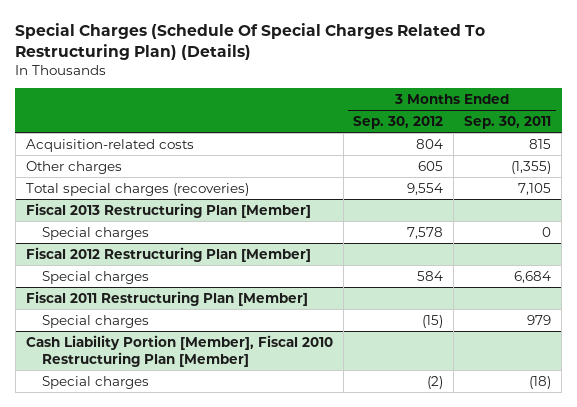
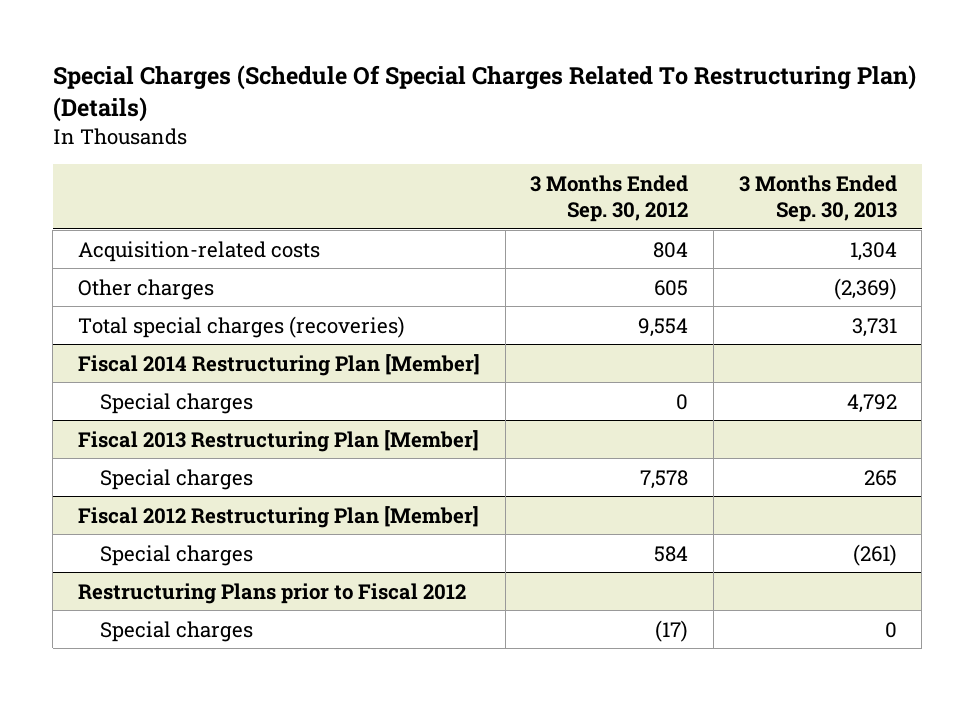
[464,115,552,129] Sep. 30, 2011 -> none
none -> [738,174,897,222] 3 Months Ended Sep. 30, 2013
none -> [77,353,480,376] Fiscal 2014 Restructuring Plan [Member]
none -> [100,392,254,414] Special charges
[25,290,308,306] Fiscal 2011 Restructuring Plan [Member] -> none
[25,334,333,367] Cash Liability Portion [Member], Fiscal 2010 Restructuring Plan [Member] -> none
[42,375,150,389] Special charges -> none
none -> [77,582,466,604] Restructuring Plans prior to Fiscal 2012
[422,314,444,328] (15) -> [655,619,689,642] (17)

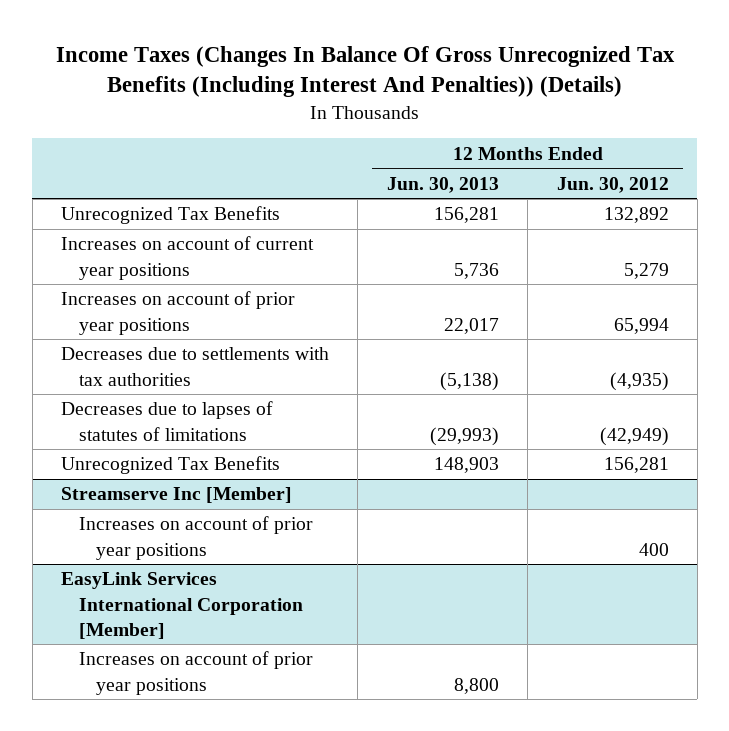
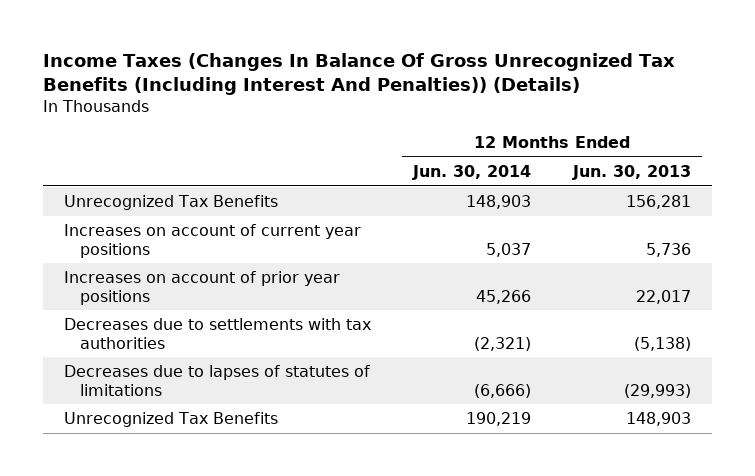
[556,176,669,193] Jun. 30, 2012 -> none
none -> [411,165,531,181] Jun. 30, 2014
[60,487,292,504] Streamserve Inc [Member] -> none
[78,516,313,560] Increases on account of prior year positions -> none
[60,572,303,639] EasyLink Services International Corporation [Member] -> none
[78,651,313,695] Increases on account of prior year positions -> none

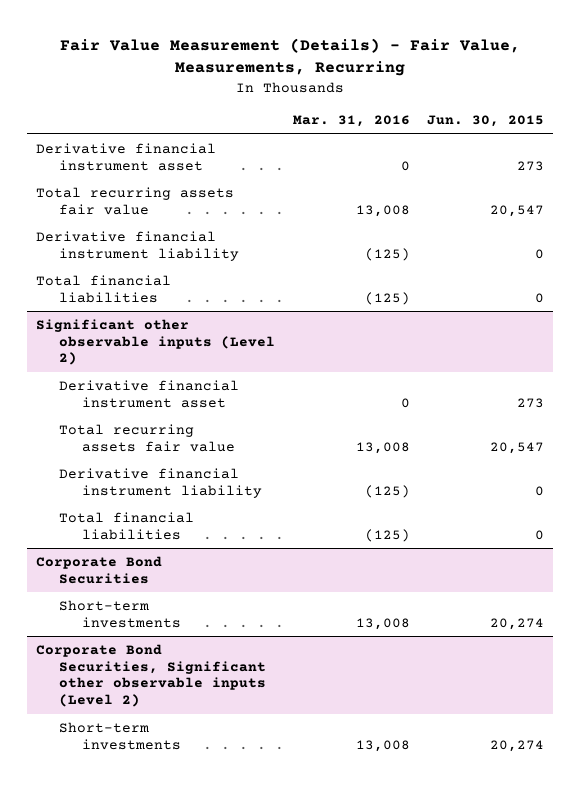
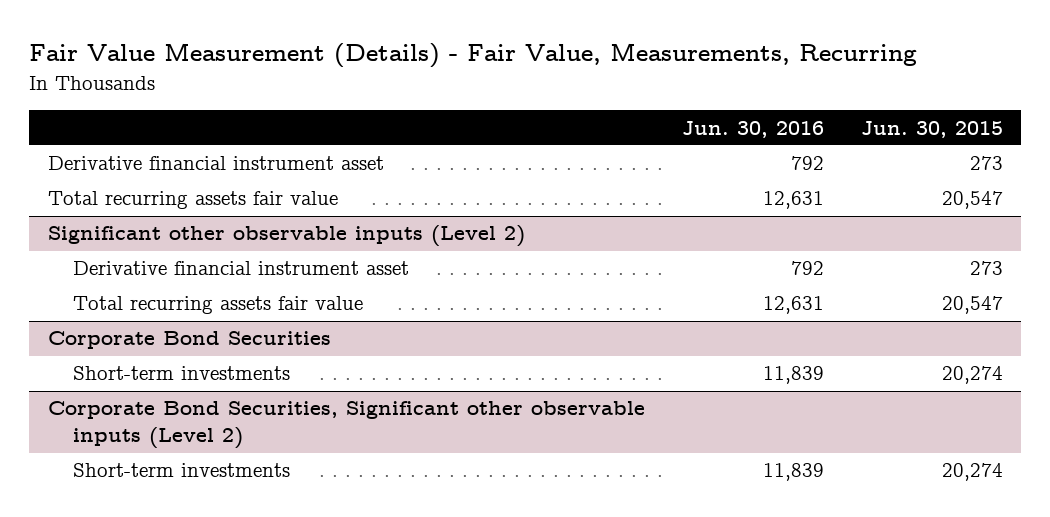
[292,115,410,128] Mar. 31, 2016 -> none
none -> [681,120,824,138] Jun. 30, 2016
[35,230,239,261] Derivative financial instrument liability -> none
[35,274,171,303] Total financial liabilities -> none
[58,467,262,498] Derivative financial instrument liability -> none
[58,511,194,540] Total financial liabilities -> none

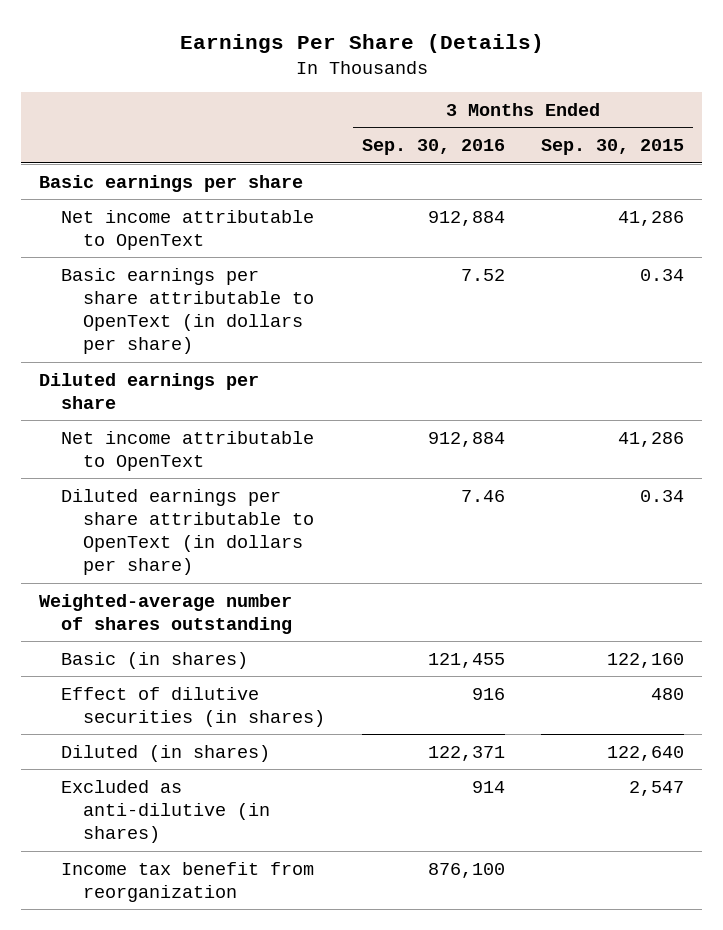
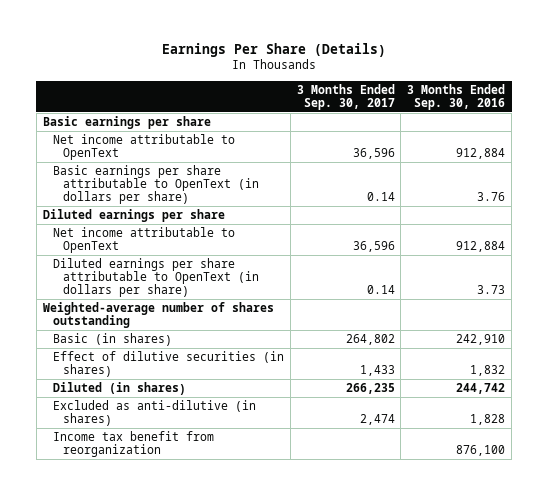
[541,139,685,156] Sep. 30, 2015 -> none
none -> [296,83,395,110] 3 Months Ended Sep. 30, 2017
[460,268,505,281] 7.52 -> [477,192,506,202] 3.76
[460,489,505,502] 7.46 -> [477,285,506,295] 3.73
[427,652,505,668] 121,455 -> [456,333,506,345] 242,910
[471,687,505,700] 916 -> [470,365,506,377] 1,832
[427,745,505,761] 122,371 -> [456,382,506,394] 244,742
[471,780,505,793] 914 -> [470,414,506,426] 1,828

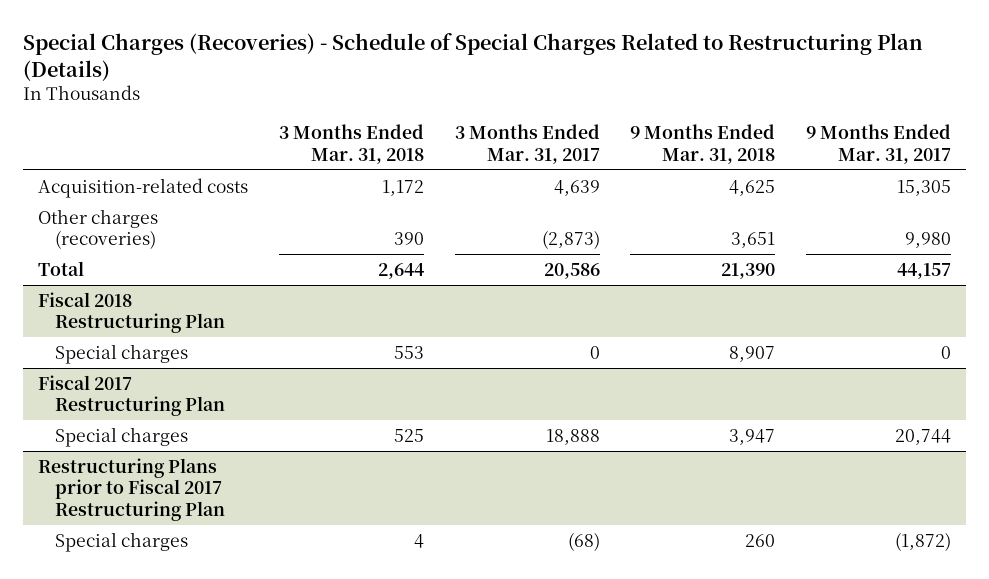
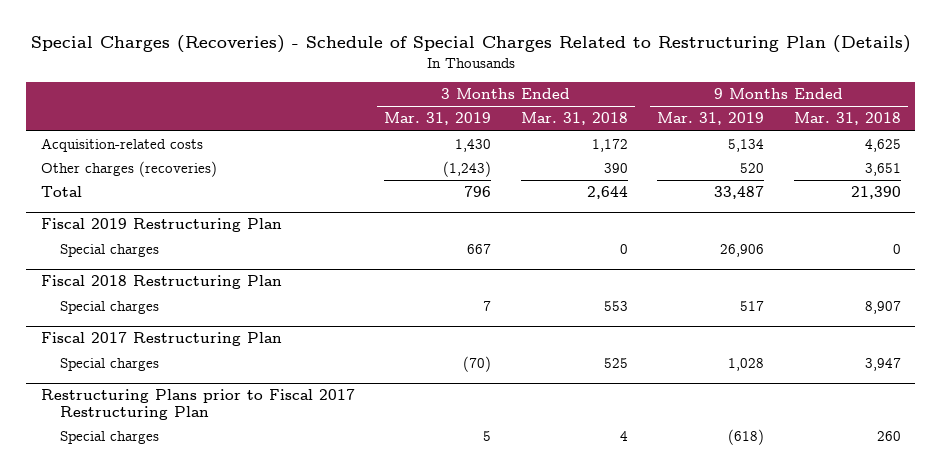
[454,124,600,164] 3 Months Ended Mar. 31, 2017 -> none
[805,124,951,164] 9 Months Ended Mar. 31, 2017 -> none
none -> [384,112,492,126] Mar. 31, 2019
none -> [657,112,765,126] Mar. 31, 2019
none -> [40,218,282,233] Fiscal 2019 Restructuring Plan
none -> [60,244,160,258] Special charges

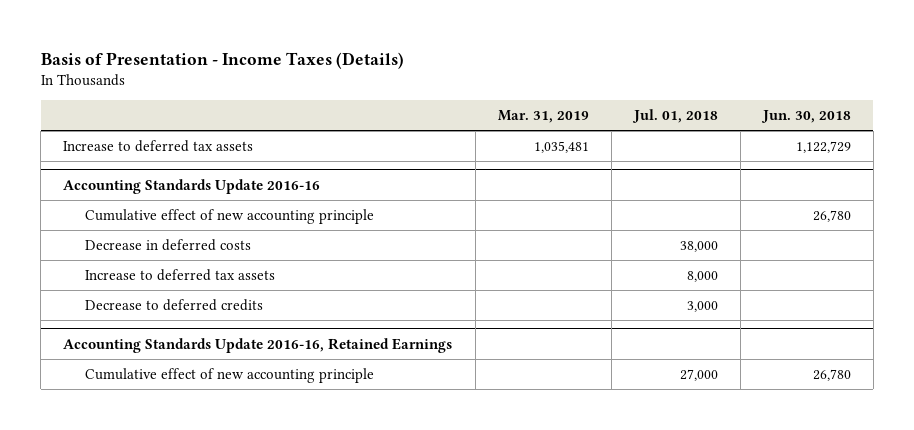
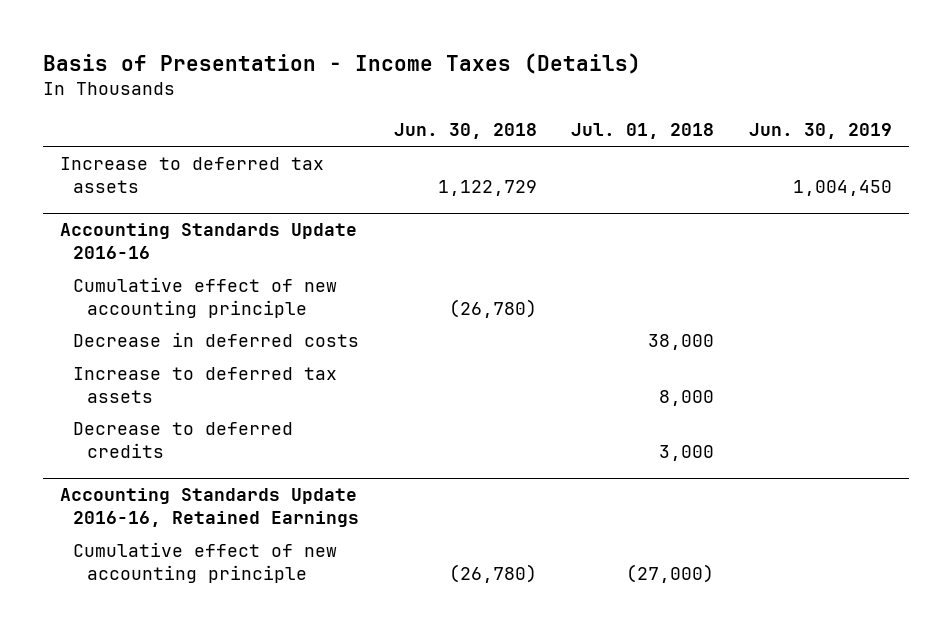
[497,110,589,124] Mar. 31, 2019 -> none
none -> [748,123,892,140] Jun. 30, 2019
[812,209,851,222] 26,780 -> [448,298,537,318] (26,780)
[679,368,718,381] 27,000 -> [626,563,715,583] (27,000)
[812,368,851,381] 26,780 -> [448,563,537,583] (26,780)

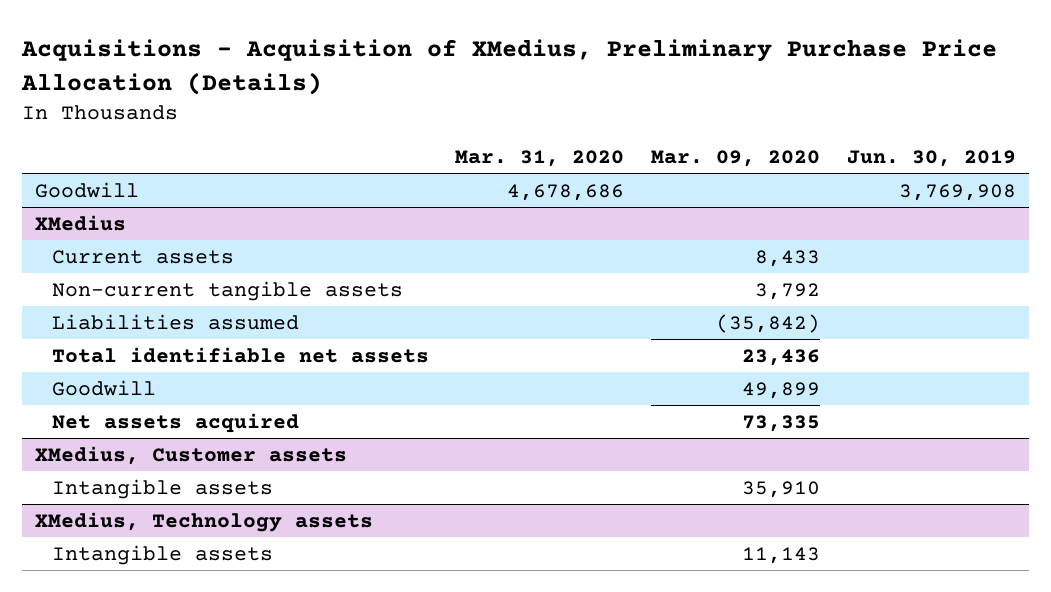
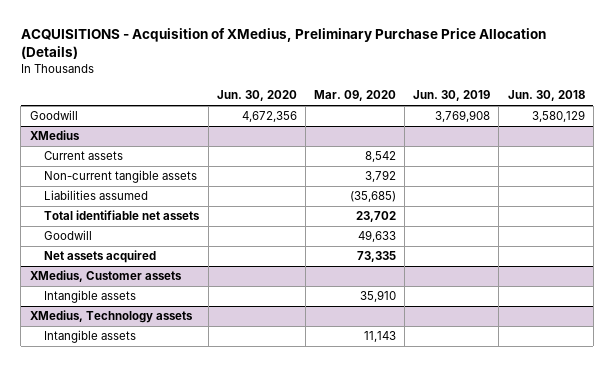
[21,38,998,95] Acquisitions - Acquisition of XMedius, Preliminary Purchase Price Allocation (Details) -> [20,28,546,60] ACQUISITIONS - Acquisition of XMedius, Preliminary Purchase Price Allocation (Details)
[455,150,625,168] Mar. 31, 2020 -> none
none -> [216,90,297,102] Jun. 30, 2020
none -> [507,90,585,102] Jun. 30, 2018
[755,249,821,267] 8,433 -> [365,151,397,163] 8,542
[716,313,821,333] (35,842) -> [350,191,397,203] (35,685)
[742,348,821,366] 23,436 -> [356,211,397,223] 23,702
[742,381,821,399] 49,899 -> [358,230,397,243] 49,633

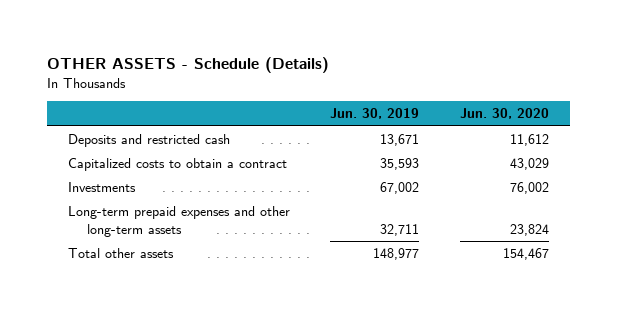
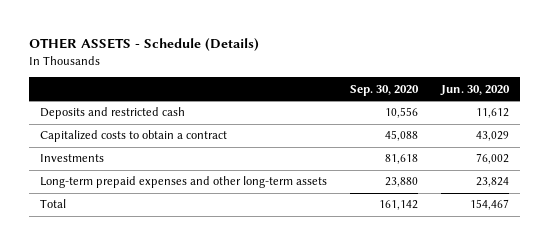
[330,108,420,120] Jun. 30, 2019 -> none
none -> [350,84,420,96] Sep. 30, 2020
[67,247,174,258] Total other assets -> [40,199,67,209] Total

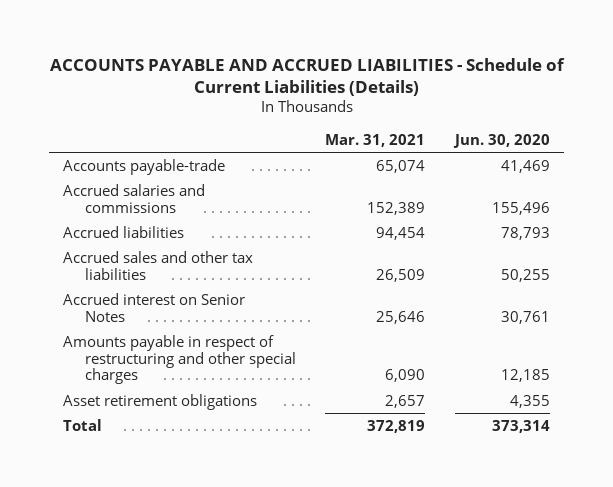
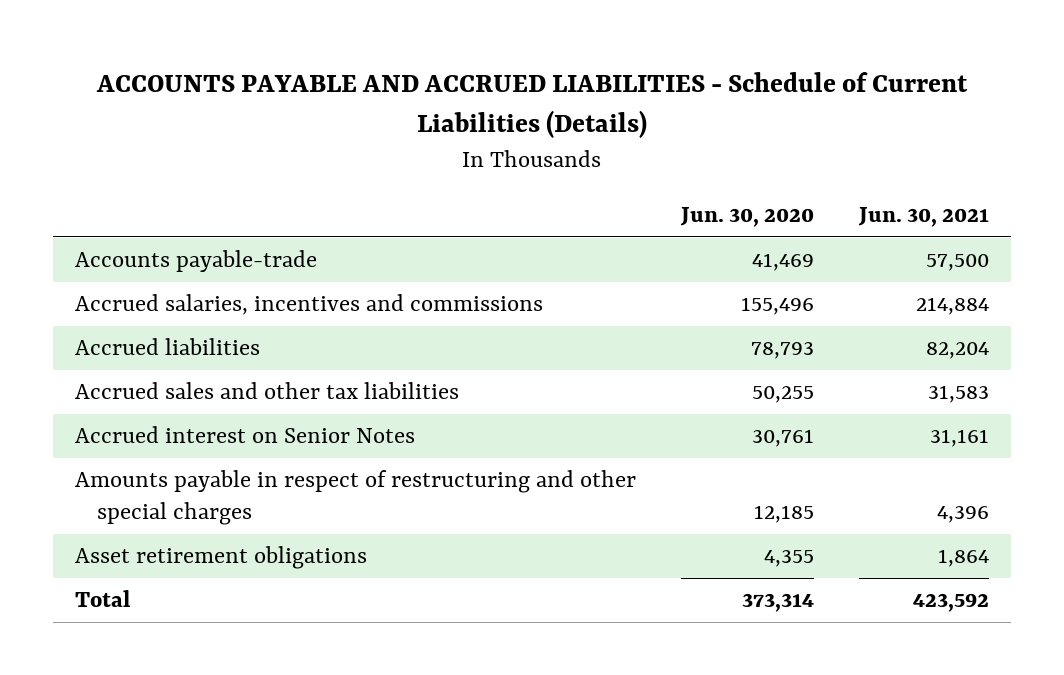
[325,133,426,147] Mar. 31, 2021 -> none
none -> [857,206,989,227] Jun. 30, 2021
[63,183,206,213] Accrued salaries and commissions -> [75,294,544,316] Accrued salaries, incentives and commissions

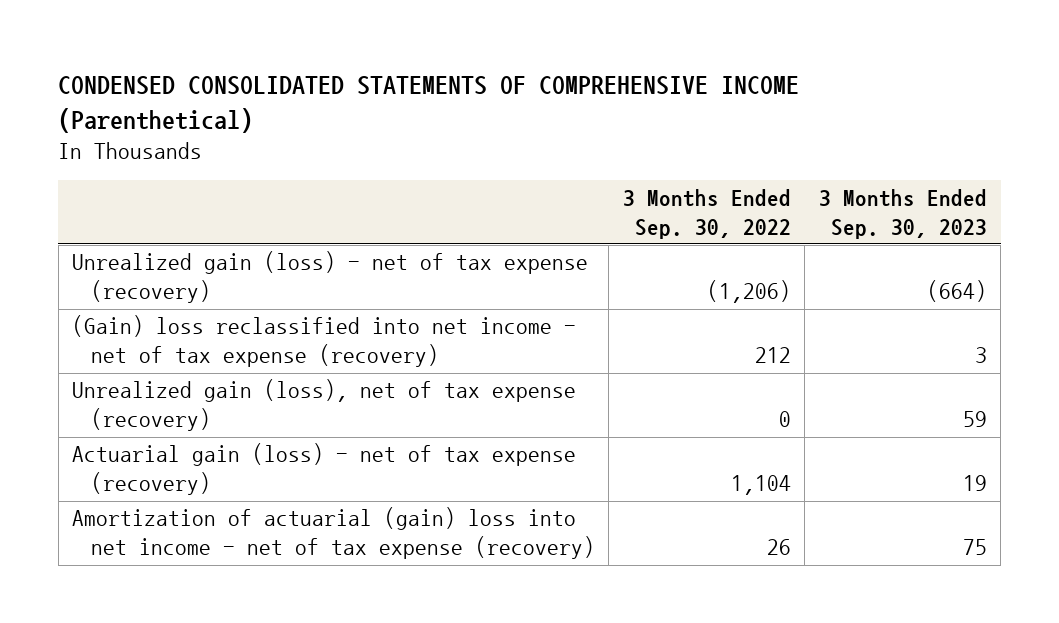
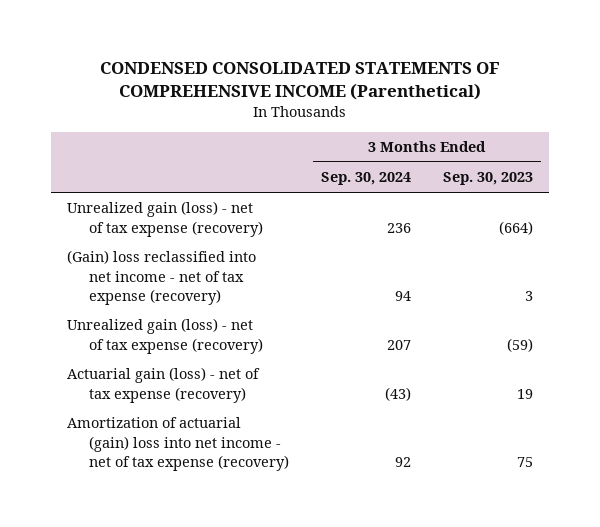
[622,188,791,239] 3 Months Ended Sep. 30, 2022 -> none
none -> [321,172,412,186] Sep. 30, 2024
[72,379,577,432] Unrealized gain (loss), net of tax expense (recovery) -> [67,318,263,354] Unrealized gain (loss) - net of tax expense (recovery)
[962,411,987,428] 59 -> [507,337,534,352] (59)

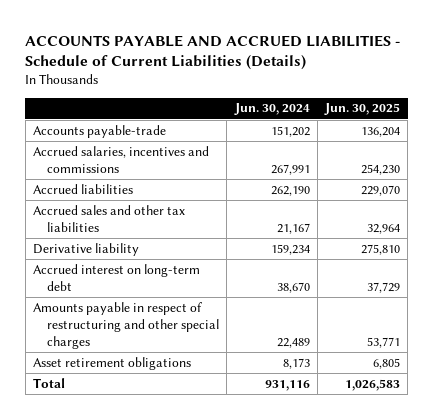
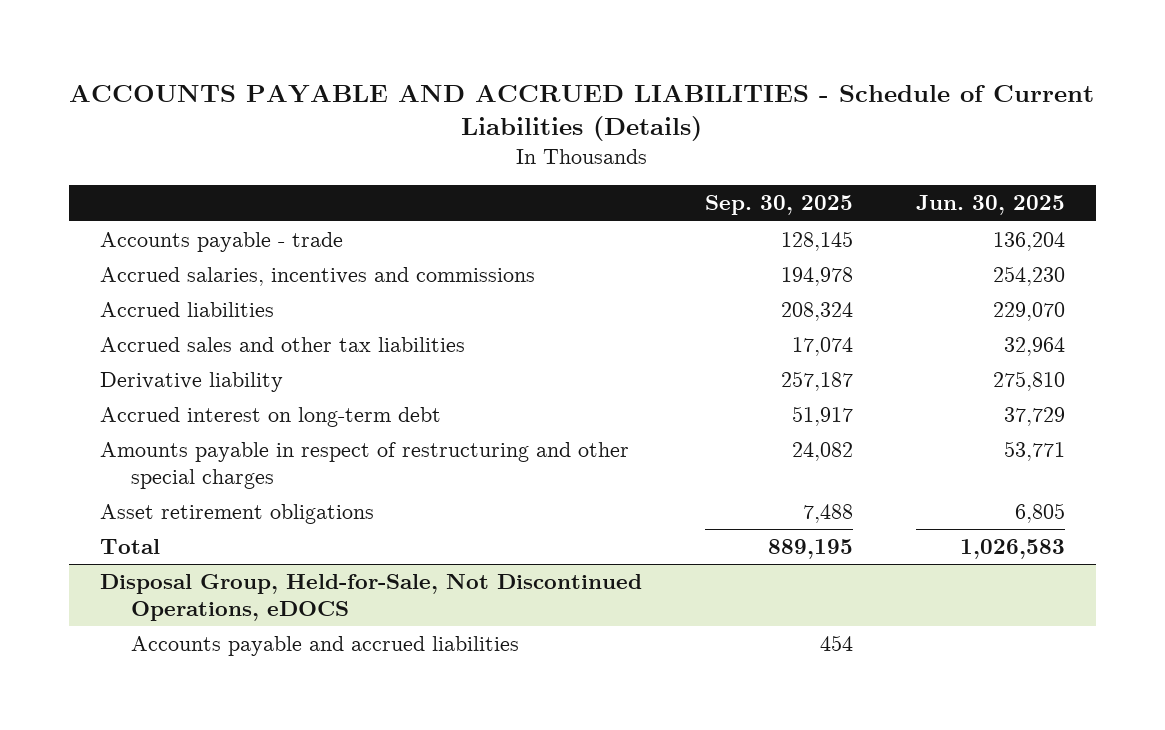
[233,103,310,116] Jun. 30, 2024 -> none
none -> [704,195,853,216] Sep. 30, 2025
[32,124,166,138] Accounts payable-trade -> [100,232,344,253] Accounts payable - trade
none -> [100,574,643,621] Disposal Group, Held-for-Sale, Not Discontinued Operations, eDOCS
none -> [131,636,520,657] Accounts payable and accrued liabilities

